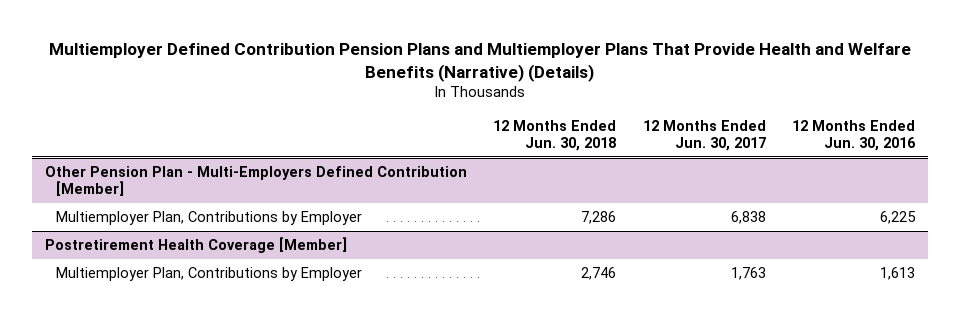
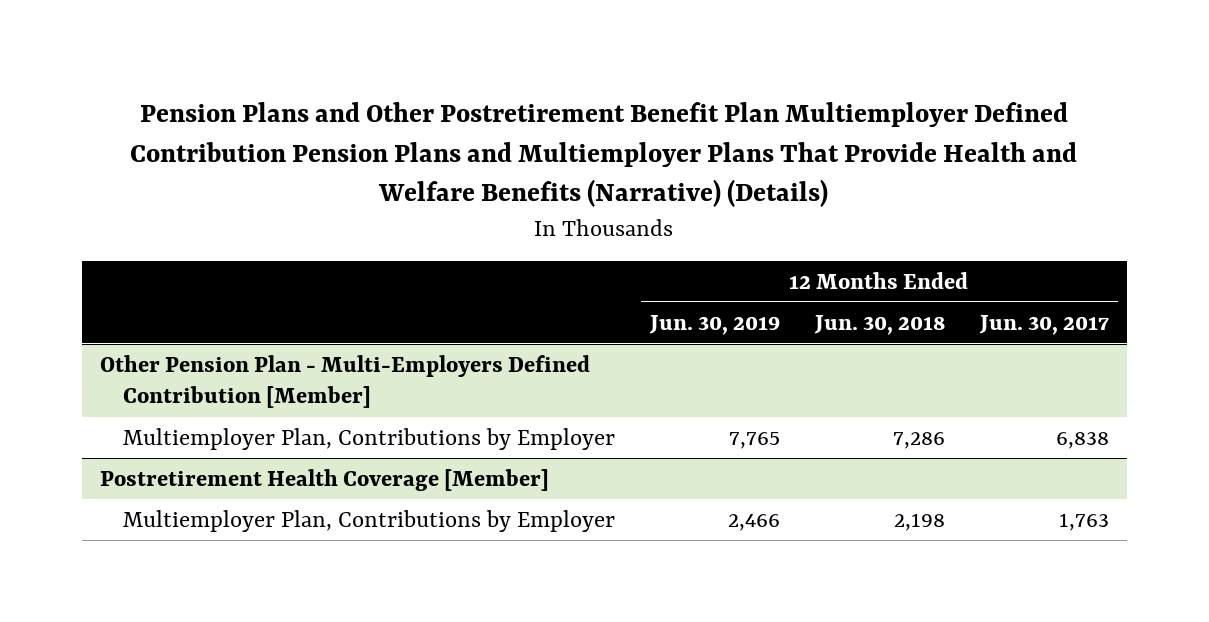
[49,42,912,82] Multiemployer Defined Contribution Pension Plans and Multiemployer Plans That Provide Health and Welfare Benefits (Narrative) (Details) -> [130,101,1078,208] Pension Plans and Other Postretirement Benefit Plan Multiemployer Defined Contribution Pension Plans and Multiemployer Plans That Provide Health and Welfare Benefits (Narrative) (Details)
[792,120,917,152] 12 Months Ended Jun. 30, 2016 -> none
none -> [648,314,780,335] Jun. 30, 2019
[581,267,617,281] 2,746 -> [893,512,945,531] 2,198

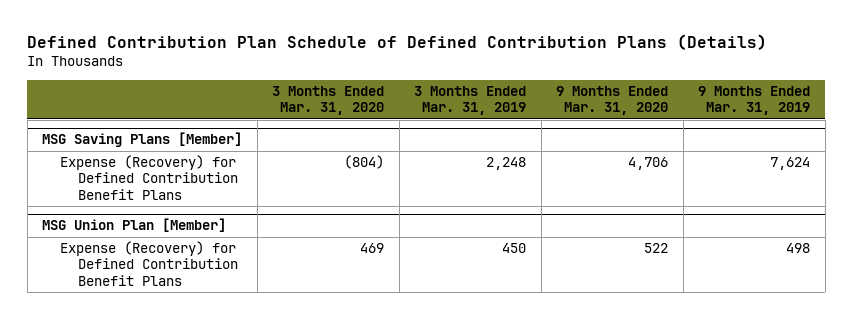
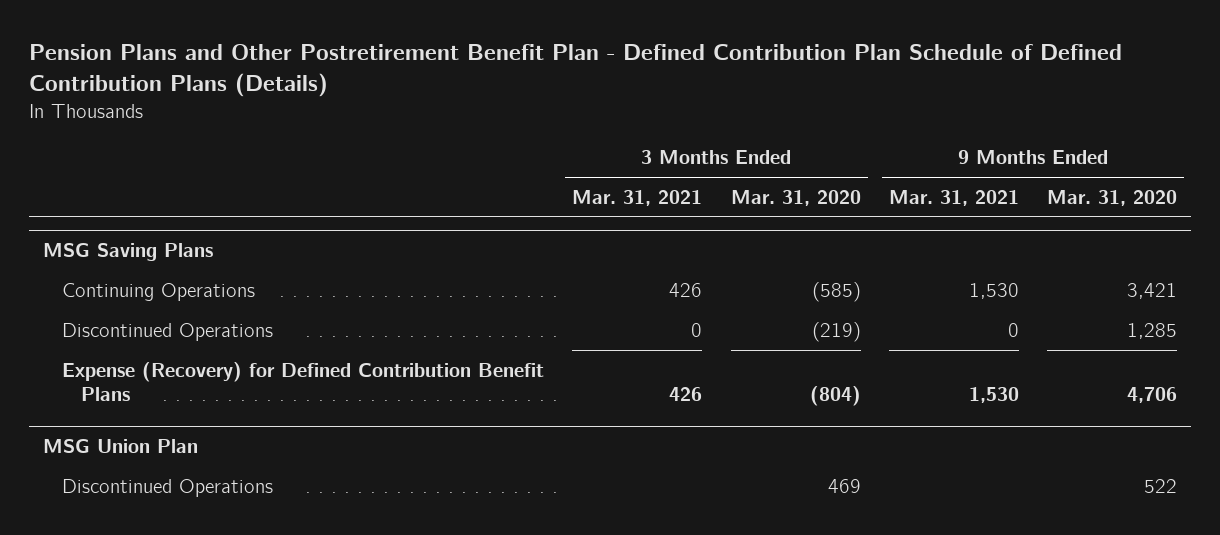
[27,34,768,51] Defined Contribution Plan Schedule of Defined Contribution Plans (Details) -> [28,43,1122,97] Pension Plans and Other Postretirement Benefit Plan - Defined Contribution Plan Schedule of Defined Contribution Plans (Details)
[414,86,527,116] 3 Months Ended Mar. 31, 2019 -> none
[698,86,811,116] 9 Months Ended Mar. 31, 2019 -> none
none -> [572,189,703,206] Mar. 31, 2021
none -> [888,189,1019,206] Mar. 31, 2021
[42,132,243,148] MSG Saving Plans [Member] -> [42,242,213,261] MSG Saving Plans
none -> [62,282,256,301] Continuing Operations
none -> [62,322,274,341] Discontinued Operations
[42,218,227,233] MSG Union Plan [Member] -> [42,438,198,453] MSG Union Plan
[60,241,238,286] Expense (Recovery) for Defined Contribution Benefit Plans -> [62,478,274,497] Discontinued Operations

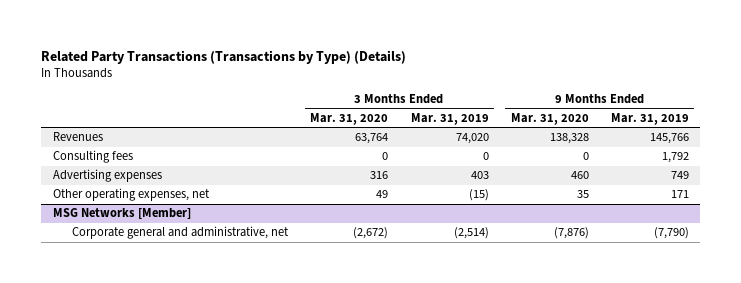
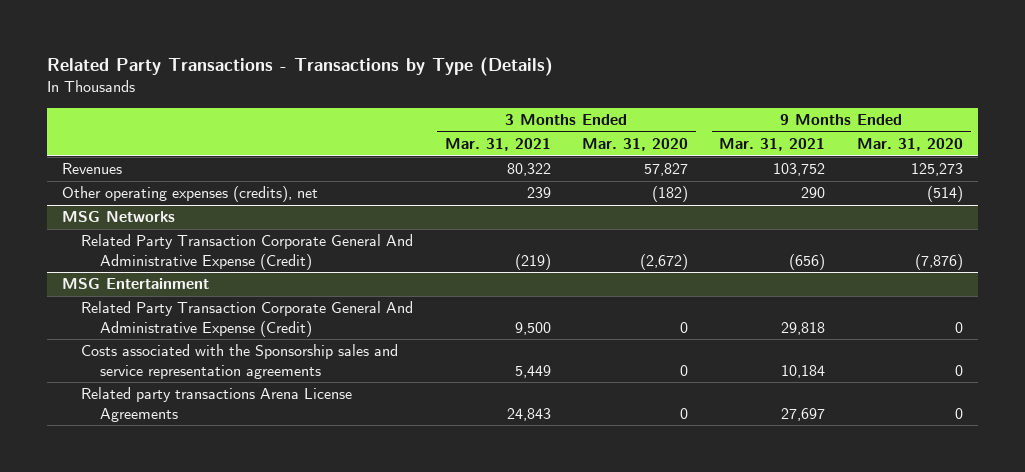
[41,49,407,64] Related Party Transactions (Transactions by Type) (Details) -> [46,57,553,77] Related Party Transactions - Transactions by Type (Details)
[410,112,489,125] Mar. 31, 2019 -> none
[610,112,689,125] Mar. 31, 2019 -> none
none -> [444,138,551,152] Mar. 31, 2021
none -> [719,138,826,152] Mar. 31, 2021
[52,150,133,164] Consulting fees -> none
[52,169,162,183] Advertising expenses -> none
[355,133,389,145] 63,764 -> [644,163,689,177] 57,827
[549,133,589,145] 138,328 -> [910,163,963,177] 125,273
[52,188,210,202] Other operating expenses, net -> [62,186,319,203] Other operating expenses (credits), net
[376,190,389,199] 49 -> [652,186,689,203] (182)
[576,190,589,199] 35 -> [926,186,963,203] (514)
[52,208,191,220] MSG Networks [Member] -> [62,211,176,223] MSG Networks
[72,226,290,240] Corporate general and administrative, net -> [81,234,414,270] Related Party Transaction Corporate General And Administrative Expense (Credit)
none -> [62,278,210,290] MSG Entertainment
none -> [81,301,414,337] Related Party Transaction Corporate General And Administrative Expense (Credit)
none -> [81,344,399,379] Costs associated with the Sponsorship sales and service representation agreements
none -> [81,387,353,422] Related party transactions Arena License Agreements

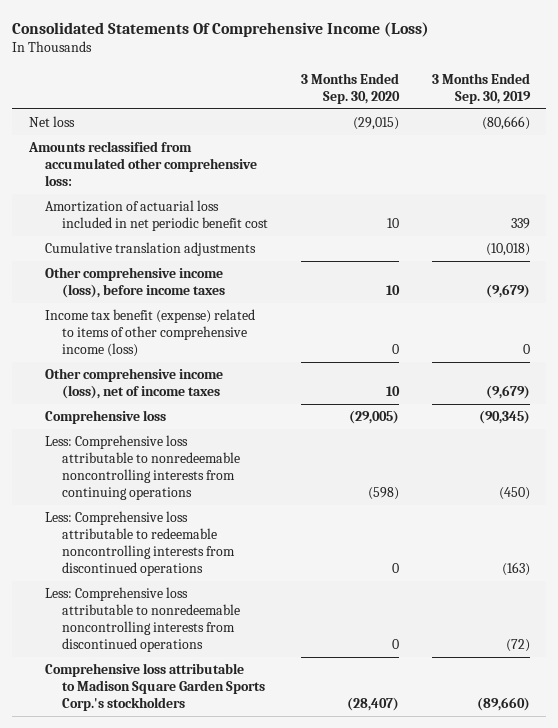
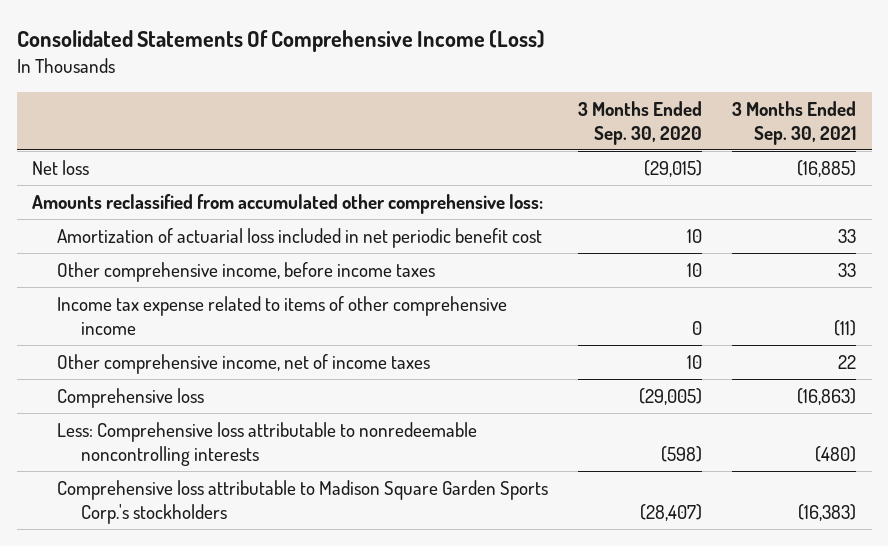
[431,72,531,104] 3 Months Ended Sep. 30, 2019 -> none
none -> [732,100,857,145] 3 Months Ended Sep. 30, 2021
[45,242,257,257] Cumulative translation adjustments -> none
[45,267,225,299] Other comprehensive income (loss), before income taxes -> [56,261,435,282] Other comprehensive income, before income taxes
[45,309,256,358] Income tax benefit (expense) related to items of other comprehensive income (loss) -> [56,295,507,335] Income tax expense related to items of other comprehensive income
[45,368,224,400] Other comprehensive income (loss), net of income taxes -> [56,353,430,374] Other comprehensive income, net of income taxes
[45,511,235,577] Less: Comprehensive loss attributable to redeemable noncontrolling interests from discontinued operations -> none
[45,587,240,653] Less: Comprehensive loss attributable to nonredeemable noncontrolling interests from discontinued operations -> none
[45,435,240,501] Less: Comprehensive loss attributable to nonredeemable noncontrolling interests from continuing operations -> [56,421,477,466] Less: Comprehensive loss attributable to nonredeemable noncontrolling interests

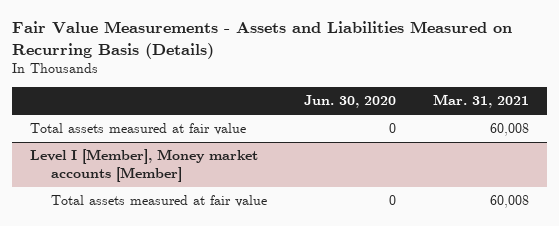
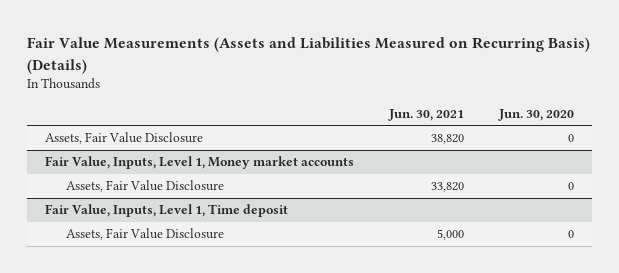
[12,21,513,59] Fair Value Measurements - Assets and Liabilities Measured on Recurring Basis (Details) -> [27,37,591,74] Fair Value Measurements (Assets and Liabilities Measured on Recurring Basis) (Details)
[432,94,529,109] Mar. 31, 2021 -> none
none -> [388,108,465,121] Jun. 30, 2021
[30,149,259,183] Level I [Member], Money market accounts [Member] -> none
[30,123,247,136] Total assets measured at fair value -> [44,132,203,145] Assets, Fair Value Disclosure
none -> [44,156,354,170] Fair Value, Inputs, Level 1, Money market accounts
[51,195,268,208] Total assets measured at fair value -> [66,180,225,193] Assets, Fair Value Disclosure
none -> [44,204,288,218] Fair Value, Inputs, Level 1, Time deposit
none -> [66,228,225,241] Assets, Fair Value Disclosure

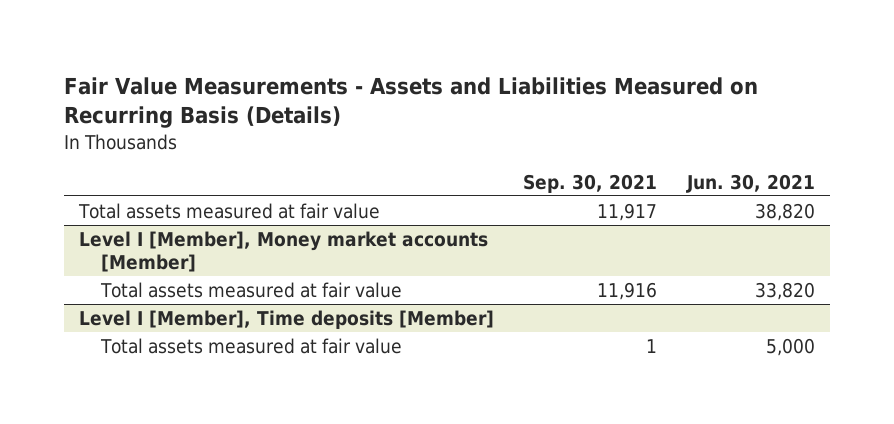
[27,37,591,74] Fair Value Measurements (Assets and Liabilities Measured on Recurring Basis) (Details) -> [64,76,759,129] Fair Value Measurements - Assets and Liabilities Measured on Recurring Basis (Details)
[498,108,575,121] Jun. 30, 2020 -> none
none -> [523,174,658,194] Sep. 30, 2021
[44,156,354,170] Fair Value, Inputs, Level 1, Money market accounts -> none
[44,204,288,218] Fair Value, Inputs, Level 1, Time deposit -> none
[44,132,203,145] Assets, Fair Value Disclosure -> [77,202,380,219] Total assets measured at fair value
none -> [78,230,488,272] Level I [Member], Money market accounts [Member]
[66,180,225,193] Assets, Fair Value Disclosure -> [99,281,402,298] Total assets measured at fair value
none -> [78,309,494,329] Level I [Member], Time deposits [Member]
[66,228,225,241] Assets, Fair Value Disclosure -> [99,337,402,354] Total assets measured at fair value

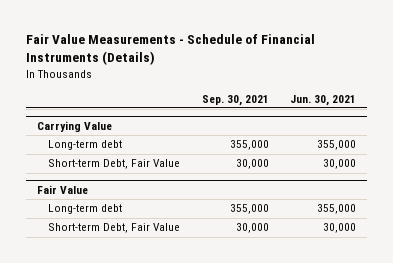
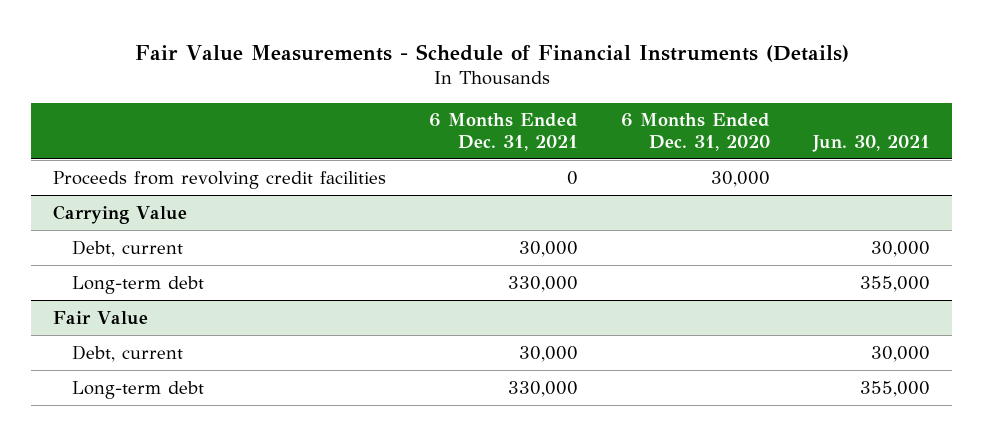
[201,94,269,106] Sep. 30, 2021 -> none
none -> [429,113,579,151] 6 Months Ended Dec. 31, 2021
none -> [621,113,771,151] 6 Months Ended Dec. 31, 2020
none -> [52,170,386,189] Proceeds from revolving credit facilities
none -> [71,239,183,257] Debt, current
[48,159,181,170] Short-term Debt, Fair Value -> none
none -> [71,344,183,362] Debt, current
[48,223,181,234] Short-term Debt, Fair Value -> none

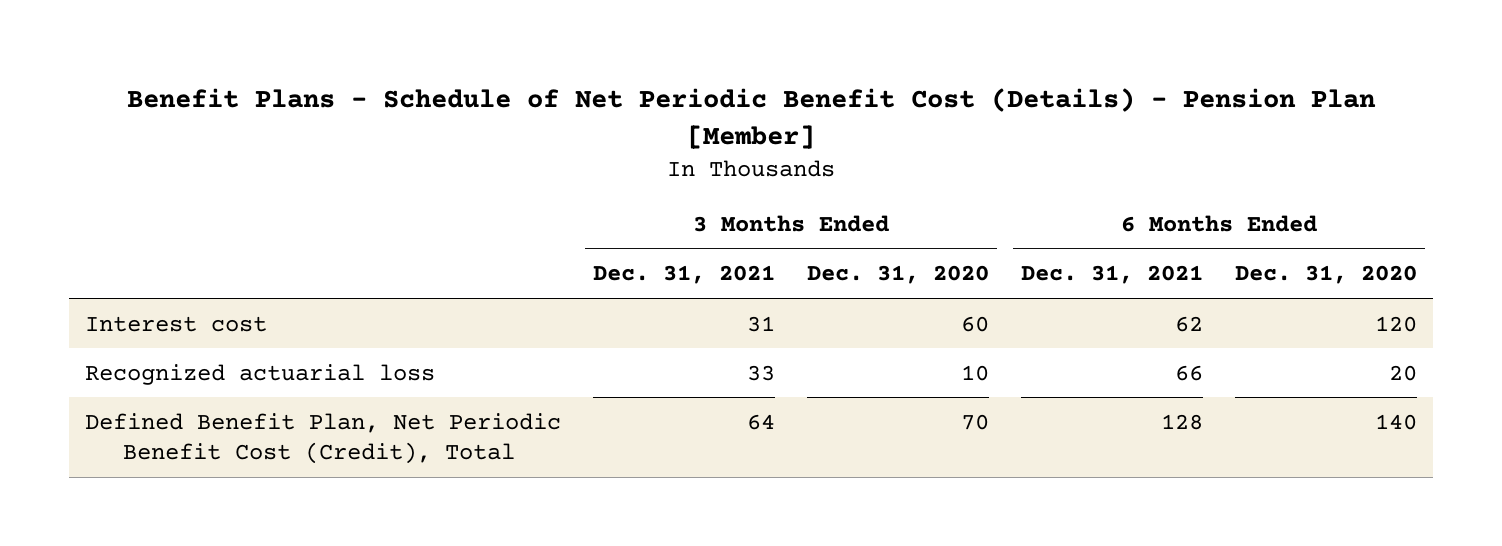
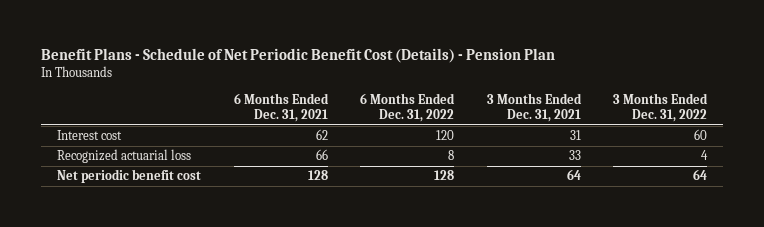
[127,87,1377,149] Benefit Plans - Schedule of Net Periodic Benefit Cost (Details) - Pension Plan [Member] -> [40,48,555,64] Benefit Plans - Schedule of Net Periodic Benefit Cost (Details) - Pension Plan
[807,265,990,285] Dec. 31, 2020 -> none
[1234,265,1417,285] Dec. 31, 2020 -> none
none -> [360,93,456,123] 6 Months Ended Dec. 31, 2022
none -> [612,93,708,123] 3 Months Ended Dec. 31, 2022
[85,412,562,465] Defined Benefit Plan, Net Periodic Benefit Cost (Credit), Total -> [57,169,202,184] Net periodic benefit cost

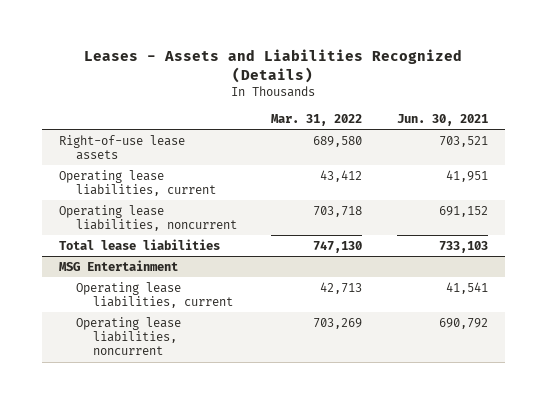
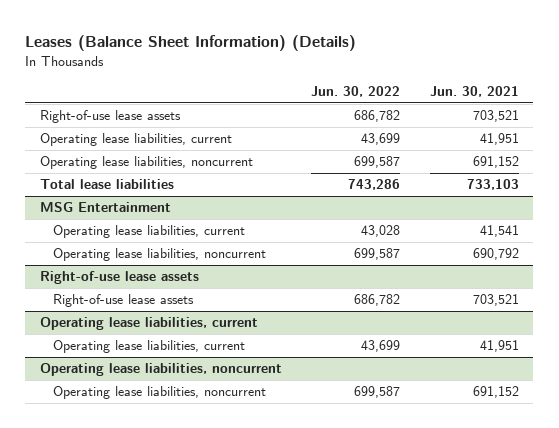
[84,48,463,83] Leases - Assets and Liabilities Recognized (Details) -> [25,34,357,51] Leases (Balance Sheet Information) (Details)
[271,113,363,126] Mar. 31, 2022 -> none
none -> [311,85,401,97] Jun. 30, 2022
none -> [39,271,199,285] Right-of-use lease assets
none -> [53,294,195,308] Right-of-use lease assets
none -> [39,317,258,331] Operating lease liabilities, current
none -> [53,340,246,354] Operating lease liabilities, current
none -> [39,363,282,377] Operating lease liabilities, noncurrent
none -> [53,386,267,400] Operating lease liabilities, noncurrent

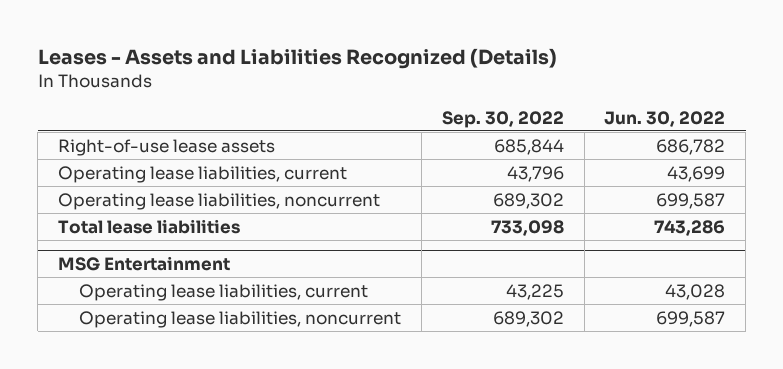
[25,34,357,51] Leases (Balance Sheet Information) (Details) -> [37,47,557,69] Leases - Assets and Liabilities Recognized (Details)
[429,85,519,97] Jun. 30, 2021 -> none
none -> [441,110,564,128] Sep. 30, 2022
[39,271,199,285] Right-of-use lease assets -> none
[53,294,195,308] Right-of-use lease assets -> none
[39,317,258,331] Operating lease liabilities, current -> none
[53,340,246,354] Operating lease liabilities, current -> none
[39,363,282,377] Operating lease liabilities, noncurrent -> none
[53,386,267,400] Operating lease liabilities, noncurrent -> none

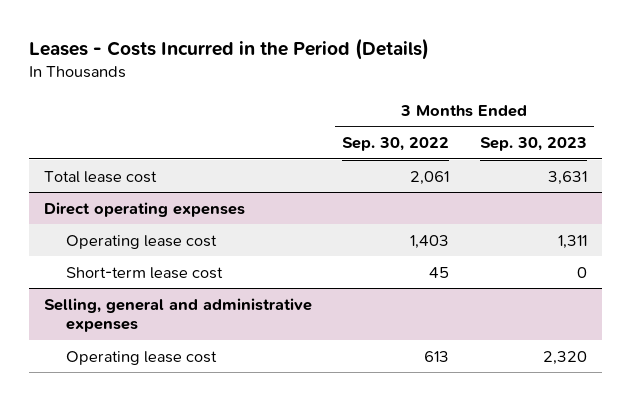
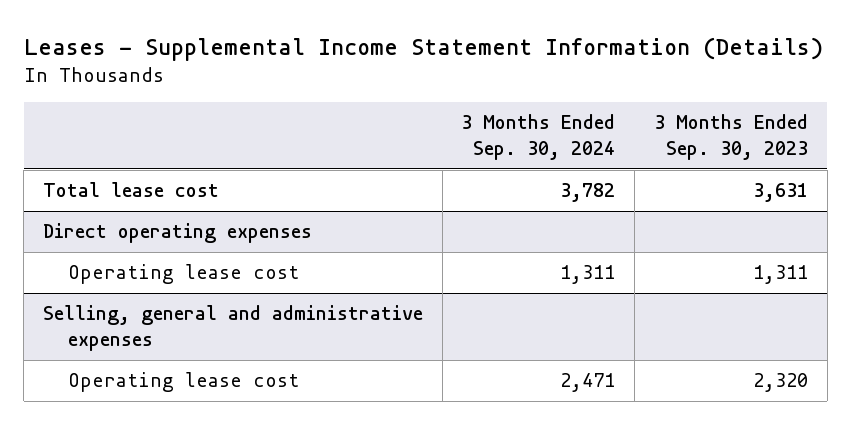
[28,37,429,60] Leases - Costs Incurred in the Period (Details) -> [23,36,823,61] Leases - Supplemental Income Statement Information (Details)
[342,137,450,152] Sep. 30, 2022 -> none
none -> [461,114,616,161] 3 Months Ended Sep. 30, 2024
[65,266,223,279] Short-term lease cost -> none

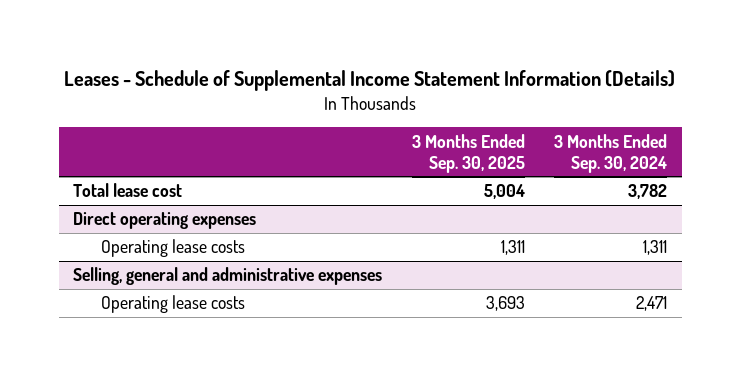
[23,36,823,61] Leases - Supplemental Income Statement Information (Details) -> [64,69,676,91] Leases - Schedule of Supplemental Income Statement Information (Details)
[653,114,808,161] 3 Months Ended Sep. 30, 2023 -> none
none -> [411,133,525,173] 3 Months Ended Sep. 30, 2025
[68,264,300,285] Operating lease cost -> [100,239,245,258] Operating lease costs
[68,372,300,393] Operating lease cost -> [100,295,245,314] Operating lease costs

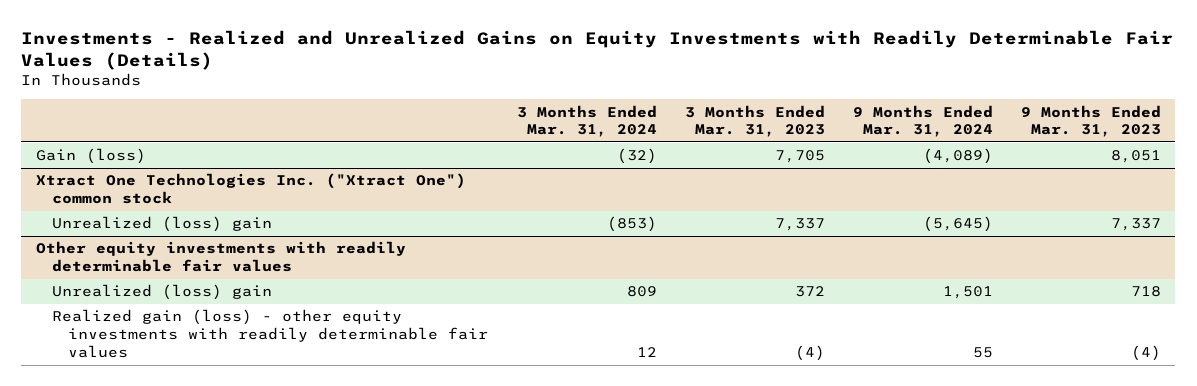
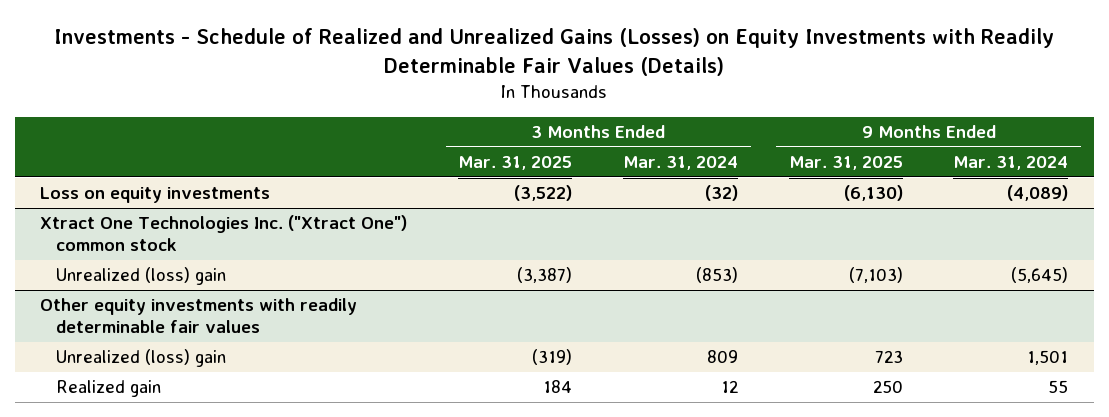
[21,29,1174,70] Investments - Realized and Unrealized Gains on Equity Investments with Readily Determinable Fair Values (Details) -> [54,27,1055,76] Investments - Schedule of Realized and Unrealized Gains (Losses) on Equity Investments with Readily Determinable Fair Values (Details)
[684,104,825,138] 3 Months Ended Mar. 31, 2023 -> none
[1021,104,1162,138] 9 Months Ended Mar. 31, 2023 -> none
none -> [458,156,573,171] Mar. 31, 2025
none -> [788,156,903,171] Mar. 31, 2025
[35,148,146,165] Gain (loss) -> [40,187,271,204] Loss on equity investments
[51,309,489,359] Realized gain (loss) - other equity investments with readily determinable fair values -> [56,380,162,398] Realized gain

